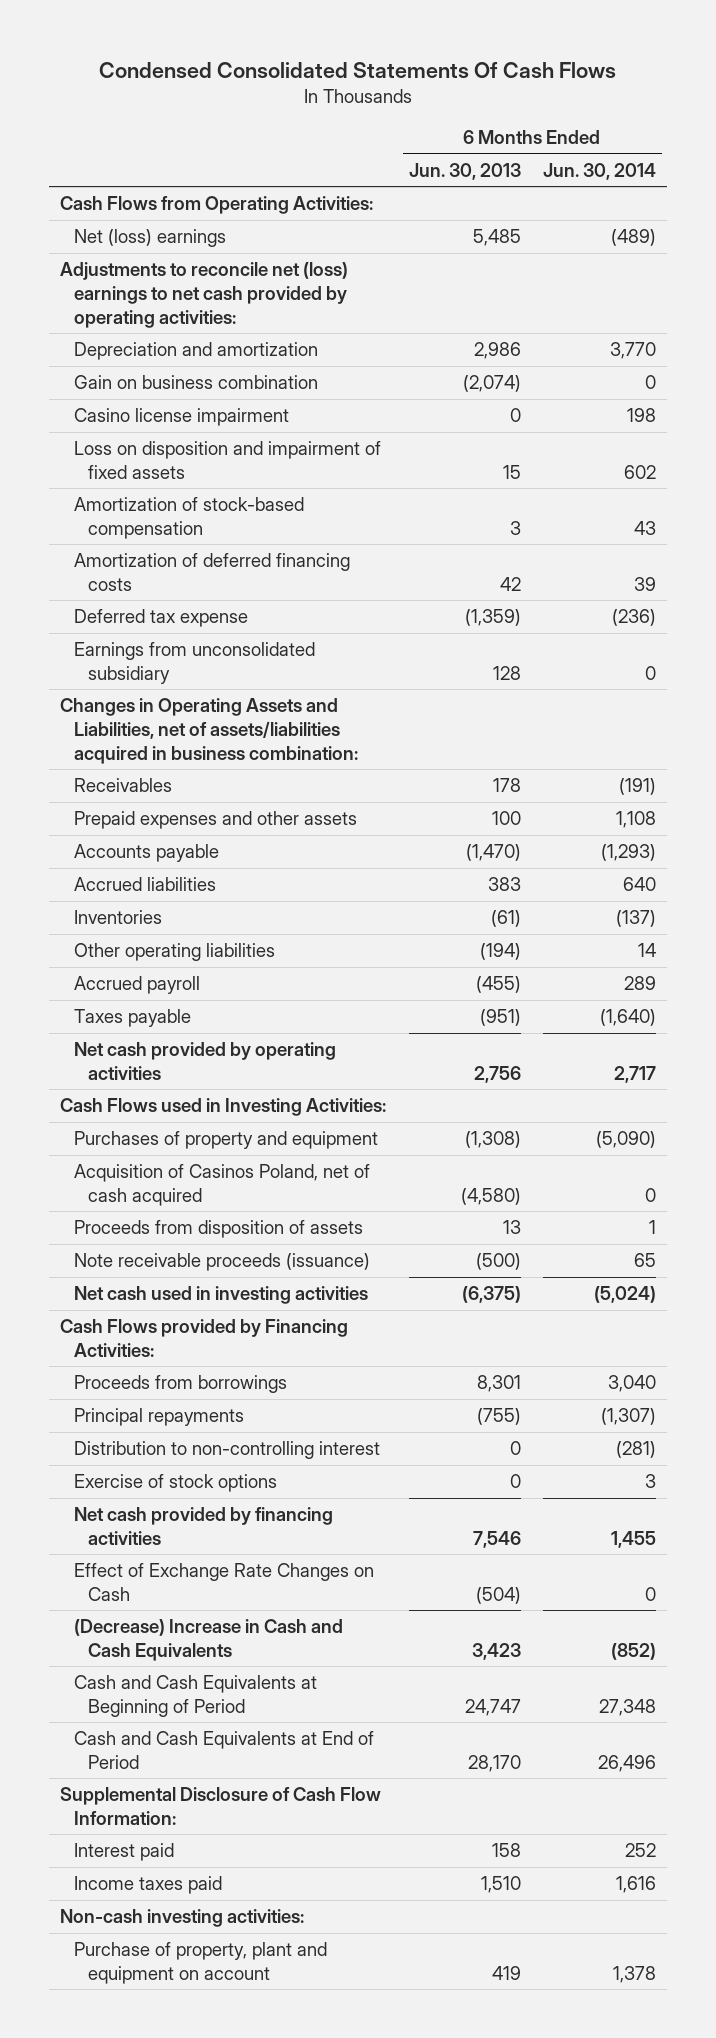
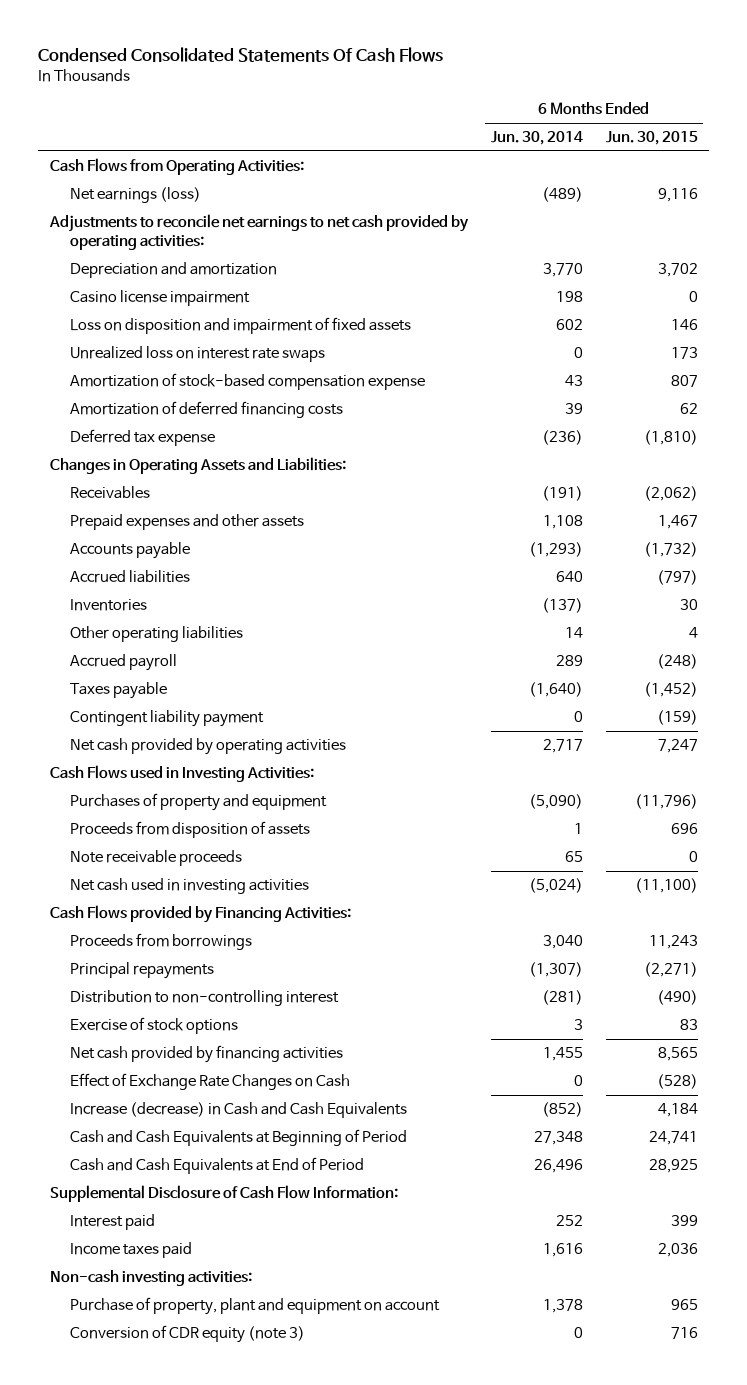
[408,162,521,180] Jun. 30, 2013 -> none
none -> [605,131,698,146] Jun. 30, 2015
[74,229,227,248] Net (loss) earnings -> [70,187,202,204] Net earnings (loss)
[59,262,348,328] Adjustments to reconcile net (loss) earnings to net cash provided by operating activities: -> [48,214,469,251] Adjustments to reconcile net earnings to net cash provided by operating activities:
[74,375,319,390] Gain on business combination -> none
none -> [70,346,326,363] Unrealized loss on interest rate swaps
[74,497,305,539] Amortization of stock-based compensation -> [70,373,426,391] Amortization of stock-based compensation expense
[74,642,316,684] Earnings from unconsolidated subsidiary -> none
[59,698,359,764] Changes in Operating Assets and Liabilities, net of assets/liabilities acquired in business combination: -> [49,457,346,475] Changes in Operating Assets and Liabilities:
none -> [70,710,265,728] Contingent liability payment
[74,1164,371,1206] Acquisition of Casinos Poland, net of cash acquired -> none
[74,1253,371,1272] Note receivable proceeds (issuance) -> [70,850,243,867] Note receivable proceeds
[74,1619,344,1661] (Decrease) Increase in Cash and Cash Equivalents -> [70,1102,408,1119] Increase (decrease) in Cash and Cash Equivalents
none -> [70,1325,306,1344] Conversion of CDR equity (note 3)

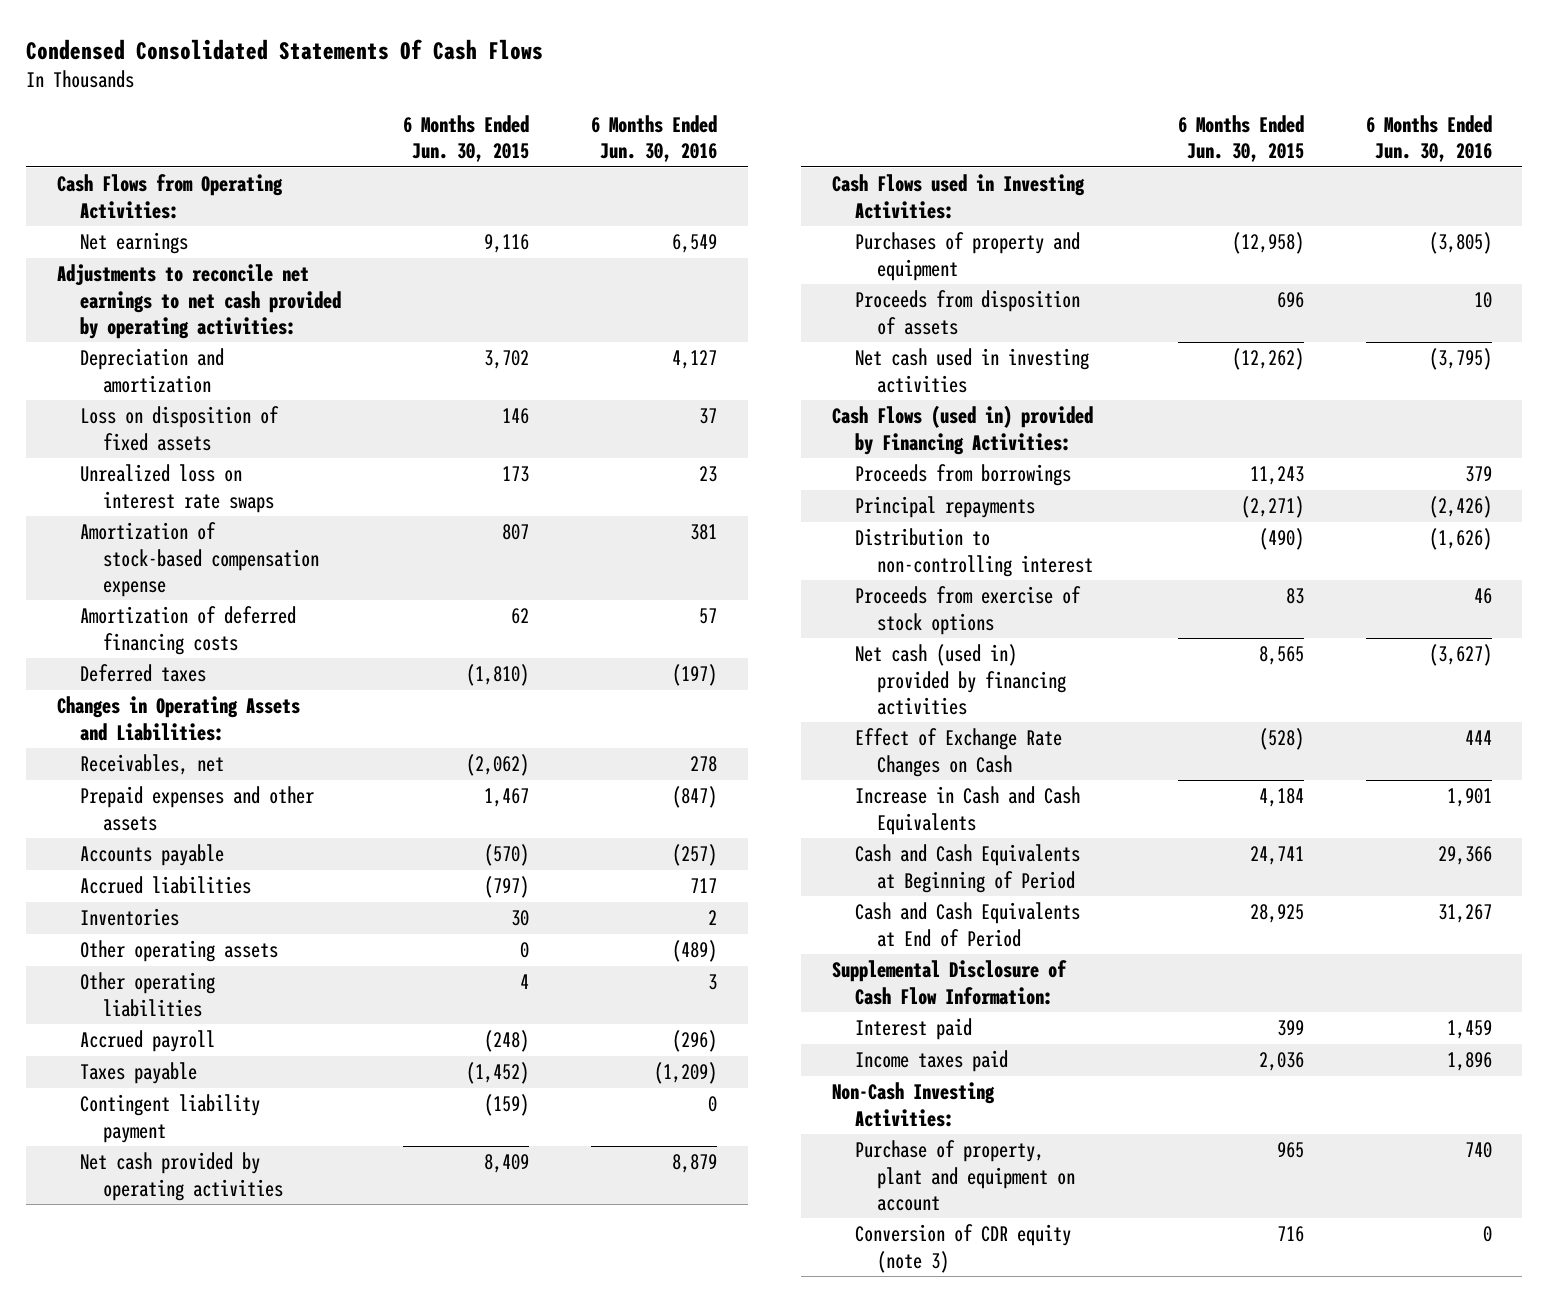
[490,131,583,146] Jun. 30, 2014 -> none
none -> [591,114,718,162] 6 Months Ended Jun. 30, 2016
[70,187,202,204] Net earnings (loss) -> [80,232,189,255] Net earnings
[70,290,251,307] Casino license impairment -> none
[70,317,412,335] Loss on disposition and impairment of fixed assets -> [80,406,280,451] Loss on disposition of fixed assets
[70,429,216,447] Deferred tax expense -> [80,664,207,683] Deferred taxes
[70,486,151,500] Receivables -> [80,754,225,776] Receivables, net
[643,542,698,558] (1,732) -> [484,844,530,867] (570)
none -> [80,940,279,963] Other operating assets
[657,739,698,754] 7,247 -> [484,1154,530,1174] 8,409
[634,794,698,810] (11,796) -> [1231,232,1304,255] (12,958)
[70,850,243,867] Note receivable proceeds -> none
[634,878,698,894] (11,100) -> [1231,348,1304,371] (12,262)
[49,905,351,924] Cash Flows provided by Financing Activities: -> [831,405,1093,455] Cash Flows (used in) provided by Financing Activities:
[70,1017,239,1035] Exercise of stock options -> [854,586,1081,635] Proceeds from exercise of stock options
[70,1045,344,1064] Net cash provided by financing activities -> [854,644,1067,715] Net cash (used in) provided by financing activities
[70,1102,408,1119] Increase (decrease) in Cash and Cash Equivalents -> [854,786,1080,835] Increase in Cash and Cash Equivalents
[49,1270,252,1287] Non-cash investing activities: -> [831,1082,995,1127] Non-Cash Investing Activities:

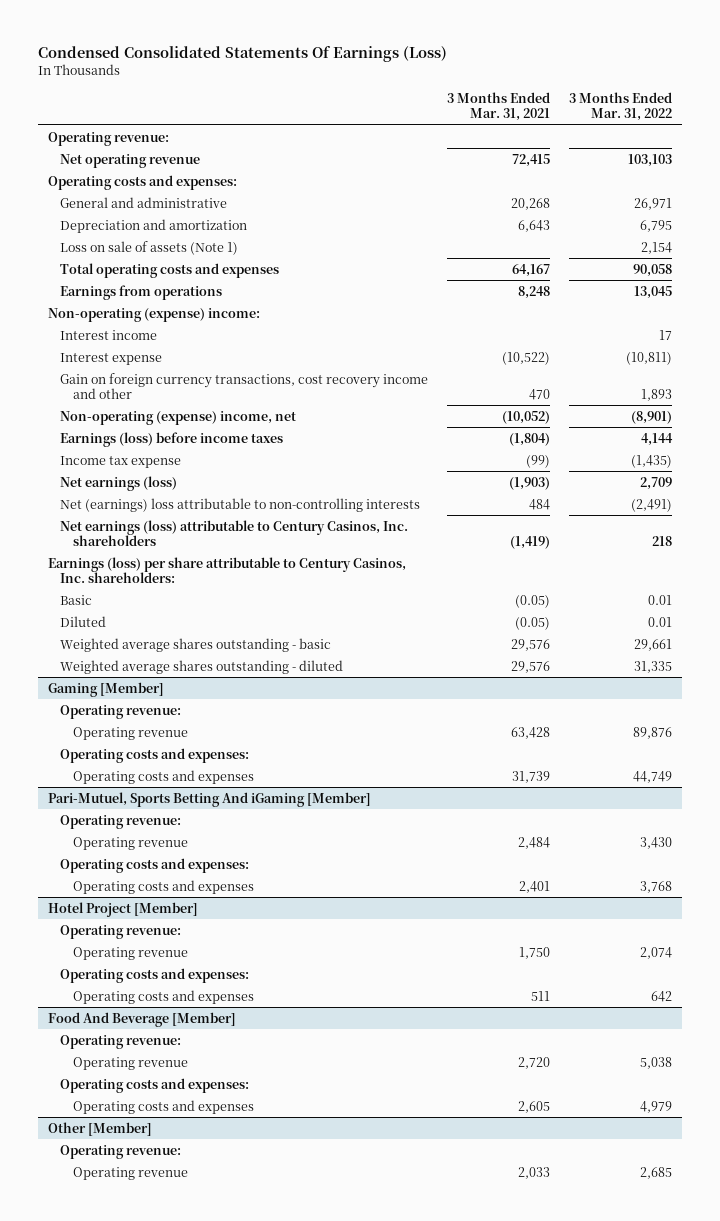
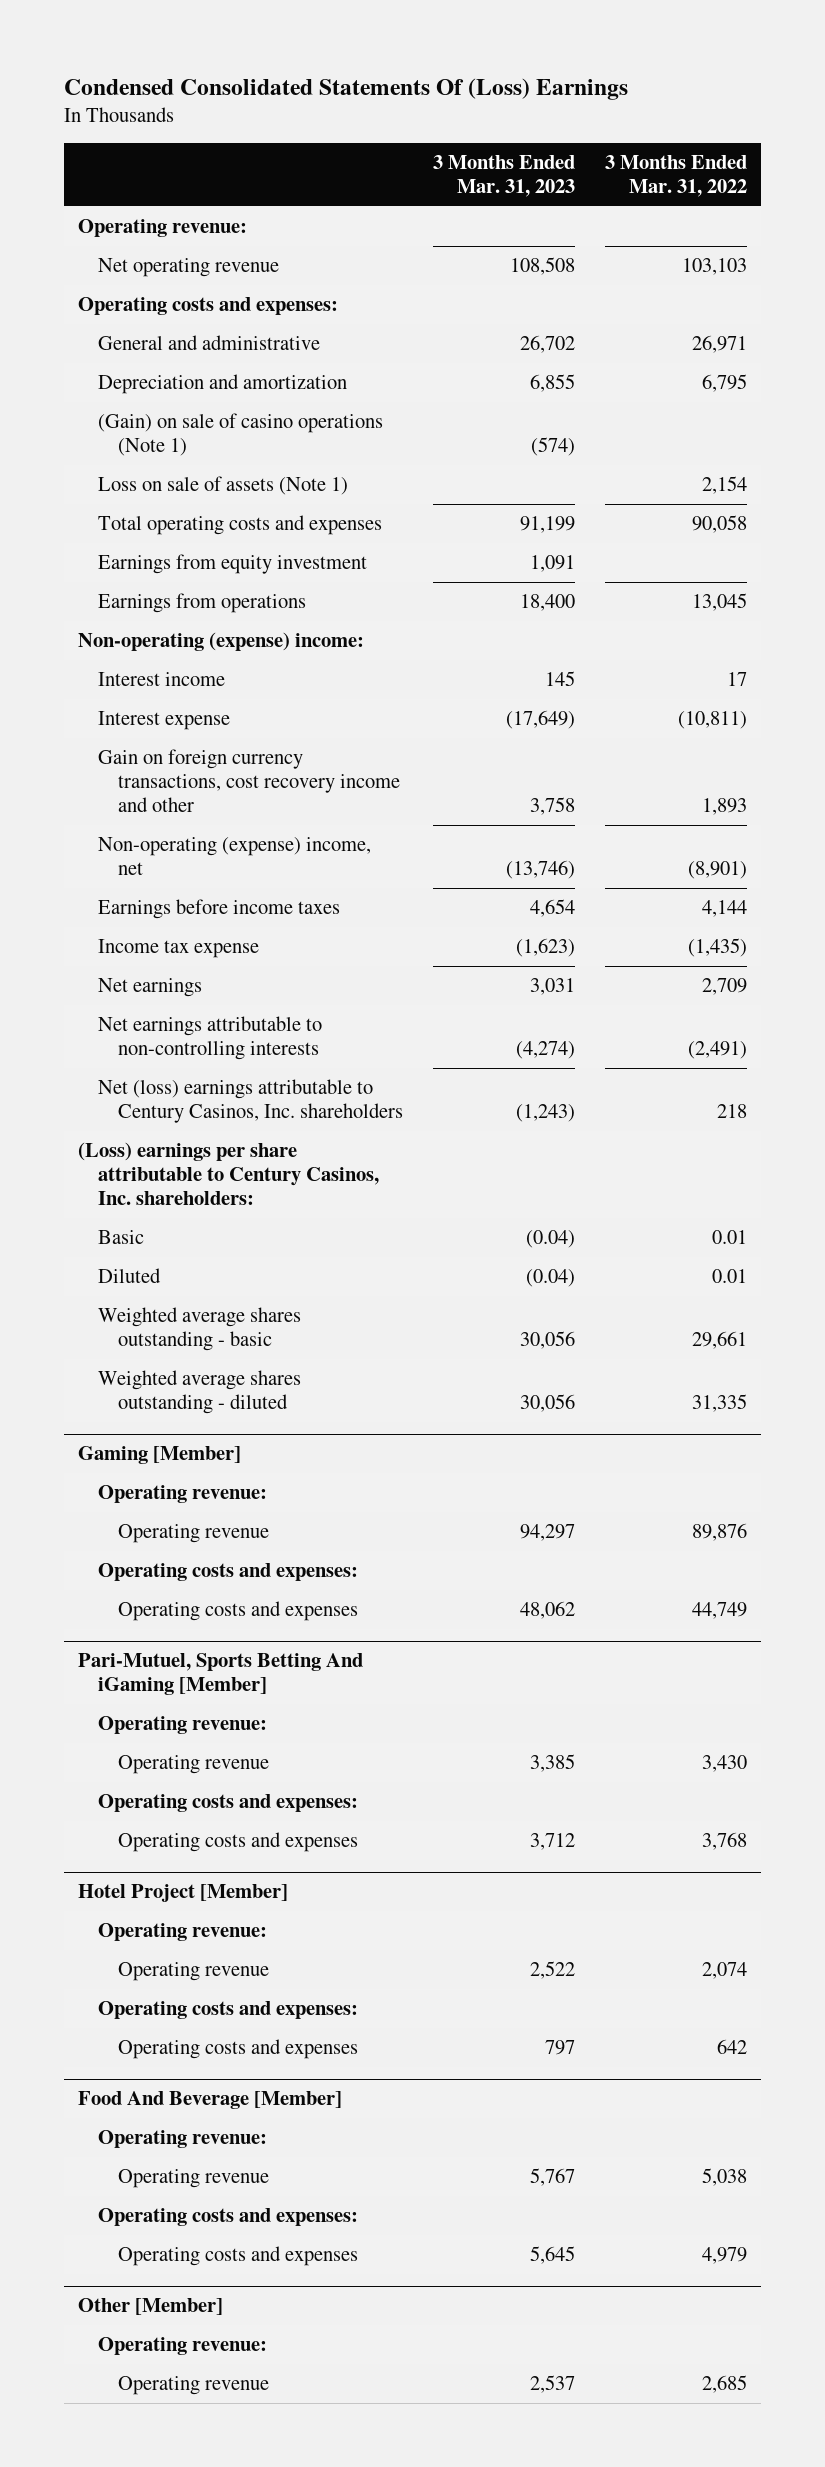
[37,45,447,62] Condensed Consolidated Statements Of Earnings (Loss) -> [63,78,628,101] Condensed Consolidated Statements Of (Loss) Earnings
[447,91,551,122] 3 Months Ended Mar. 31, 2021 -> none
none -> [432,154,575,198] 3 Months Ended Mar. 31, 2023
none -> [98,413,384,457] (Gain) on sale of casino operations (Note 1)
none -> [98,554,368,575] Earnings from equity investment
[60,431,284,447] Earnings (loss) before income taxes -> [98,899,341,920] Earnings before income taxes
[60,475,178,491] Net earnings (loss) -> [98,978,203,998] Net earnings
[60,497,421,512] Net (earnings) loss attributable to non-controlling interests -> [98,1016,323,1061] Net earnings attributable to non-controlling interests
[60,519,409,546] Net earnings (loss) attributable to Century Casinos, Inc. shareholders -> [98,1079,403,1124] Net (loss) earnings attributable to Century Casinos, Inc. shareholders
[47,556,406,583] Earnings (loss) per share attributable to Century Casinos, Inc. shareholders: -> [78,1142,380,1206] (Loss) earnings per share attributable to Century Casinos, Inc. shareholders:

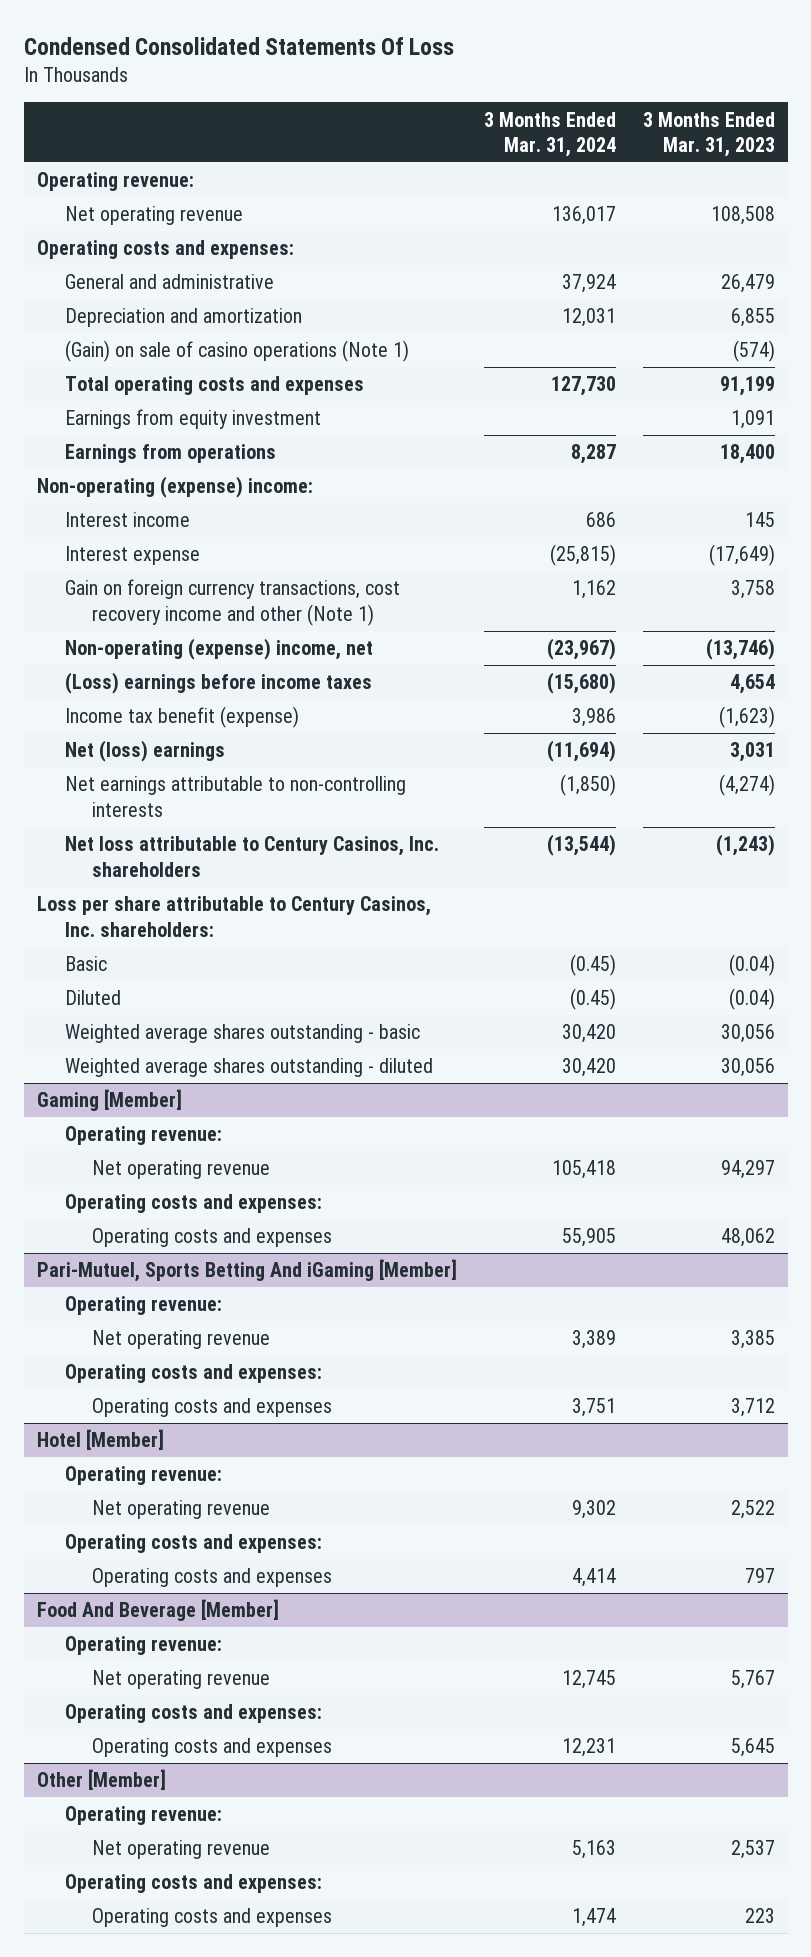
[63,78,628,101] Condensed Consolidated Statements Of (Loss) Earnings -> [23,36,454,55] Condensed Consolidated Statements Of Loss
[604,154,747,198] 3 Months Ended Mar. 31, 2022 -> none
none -> [483,111,616,157] 3 Months Ended Mar. 31, 2024
[519,335,575,354] 26,702 -> [720,274,775,294] 26,479
[98,476,349,496] Loss on sale of assets (Note 1) -> none
[98,749,400,813] Gain on foreign currency transactions, cost recovery income and other -> [64,579,400,626] Gain on foreign currency transactions, cost recovery income and other (Note 1)
[98,899,341,920] Earnings before income taxes -> [64,672,372,695] (Loss) earnings before income taxes
[98,939,260,959] Income tax expense -> [64,706,299,729] Income tax benefit (expense)
[98,978,203,998] Net earnings -> [64,740,225,763] Net (loss) earnings
[98,1079,403,1124] Net (loss) earnings attributable to Century Casinos, Inc. shareholders -> [64,836,439,877] Net loss attributable to Century Casinos, Inc. shareholders
[78,1142,380,1206] (Loss) earnings per share attributable to Century Casinos, Inc. shareholders: -> [36,896,431,937] Loss per share attributable to Century Casinos, Inc. shareholders:
[117,1524,269,1544] Operating revenue -> [92,1160,271,1180] Net operating revenue
[117,1755,269,1775] Operating revenue -> [92,1330,271,1350] Net operating revenue
[78,1884,289,1903] Hotel Project [Member] -> [36,1429,164,1451] Hotel [Member]
[117,1962,269,1982] Operating revenue -> [92,1500,271,1520] Net operating revenue
[117,2169,269,2189] Operating revenue -> [92,1670,271,1690] Net operating revenue
[117,2376,269,2396] Operating revenue -> [92,1840,271,1860] Net operating revenue
none -> [64,1874,322,1894] Operating costs and expenses:
none -> [92,1908,333,1928] Operating costs and expenses

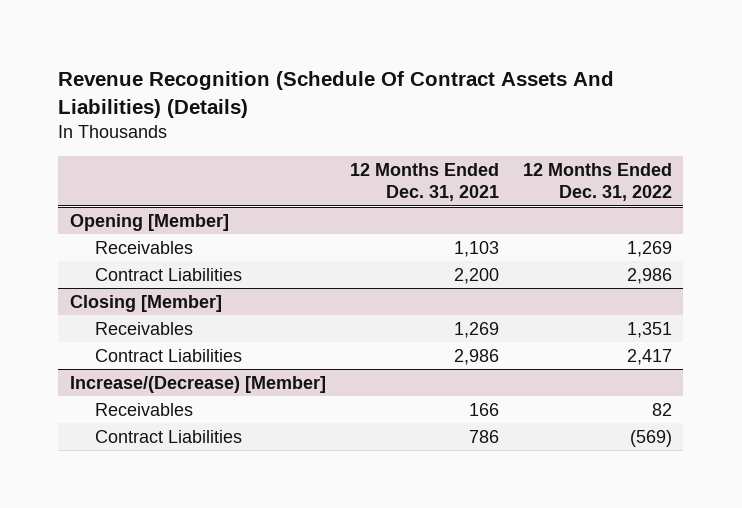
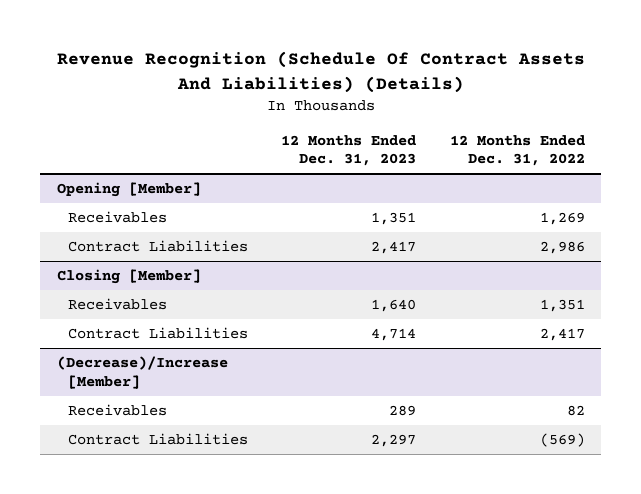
[349,163,499,202] 12 Months Ended Dec. 31, 2021 -> none
none -> [281,134,417,167] 12 Months Ended Dec. 31, 2023
[70,375,327,393] Increase/(Decrease) [Member] -> [56,356,228,389] (Decrease)/Increase [Member]

